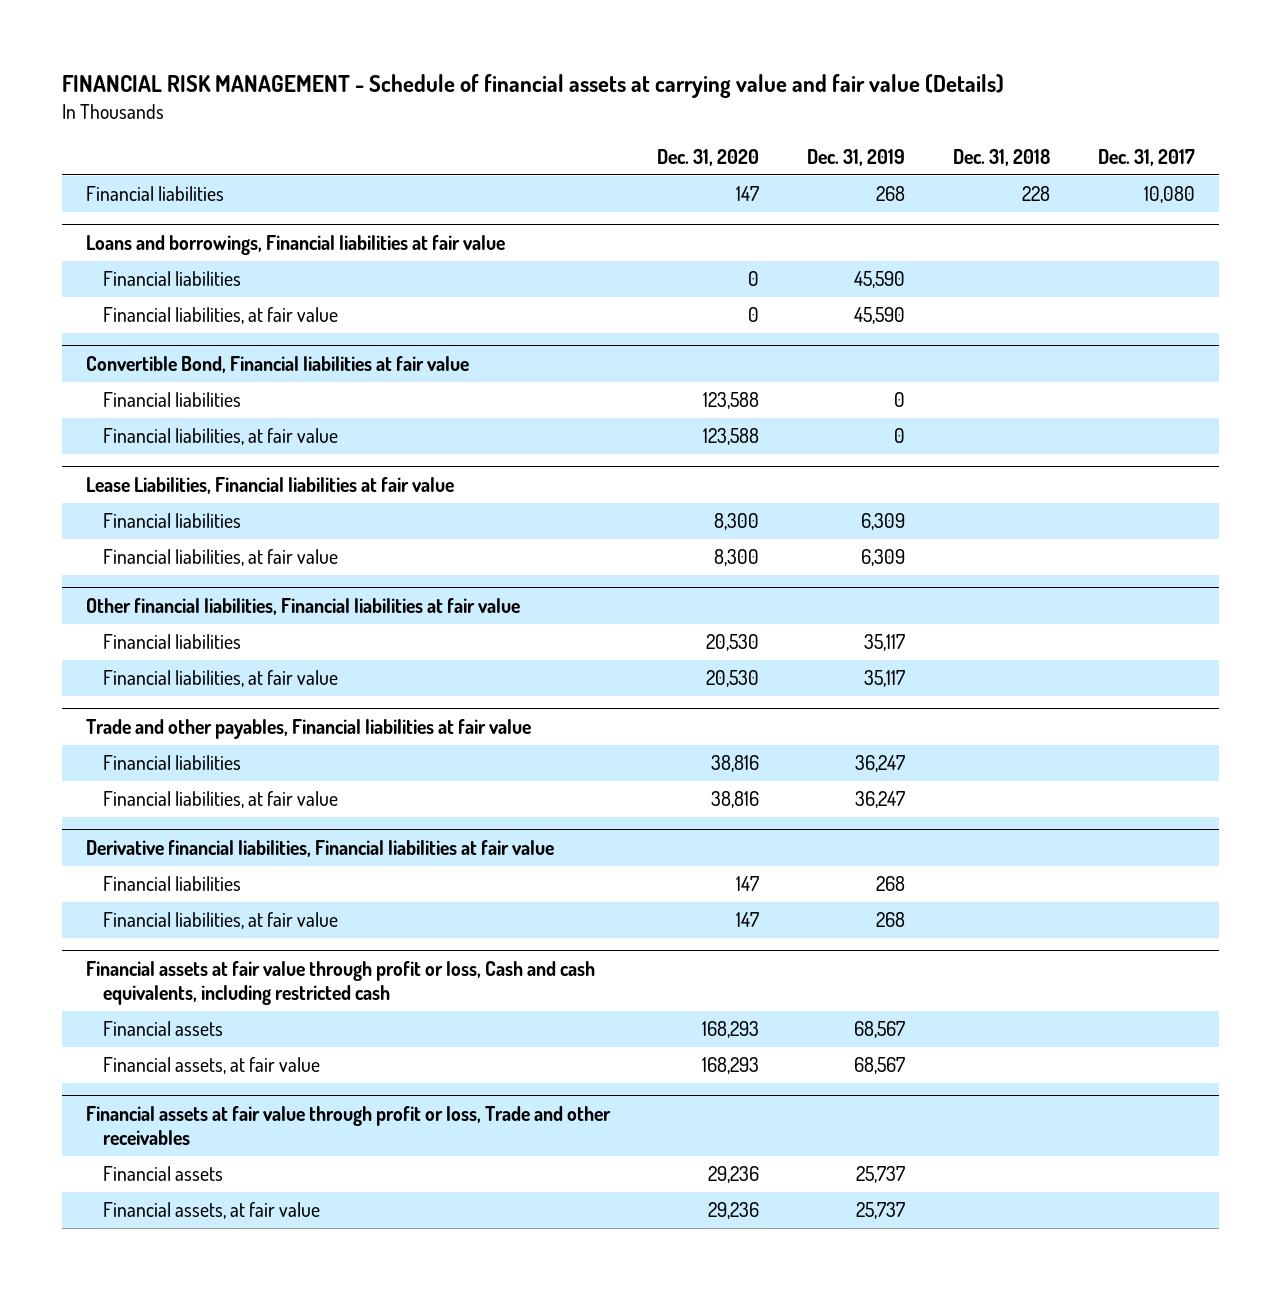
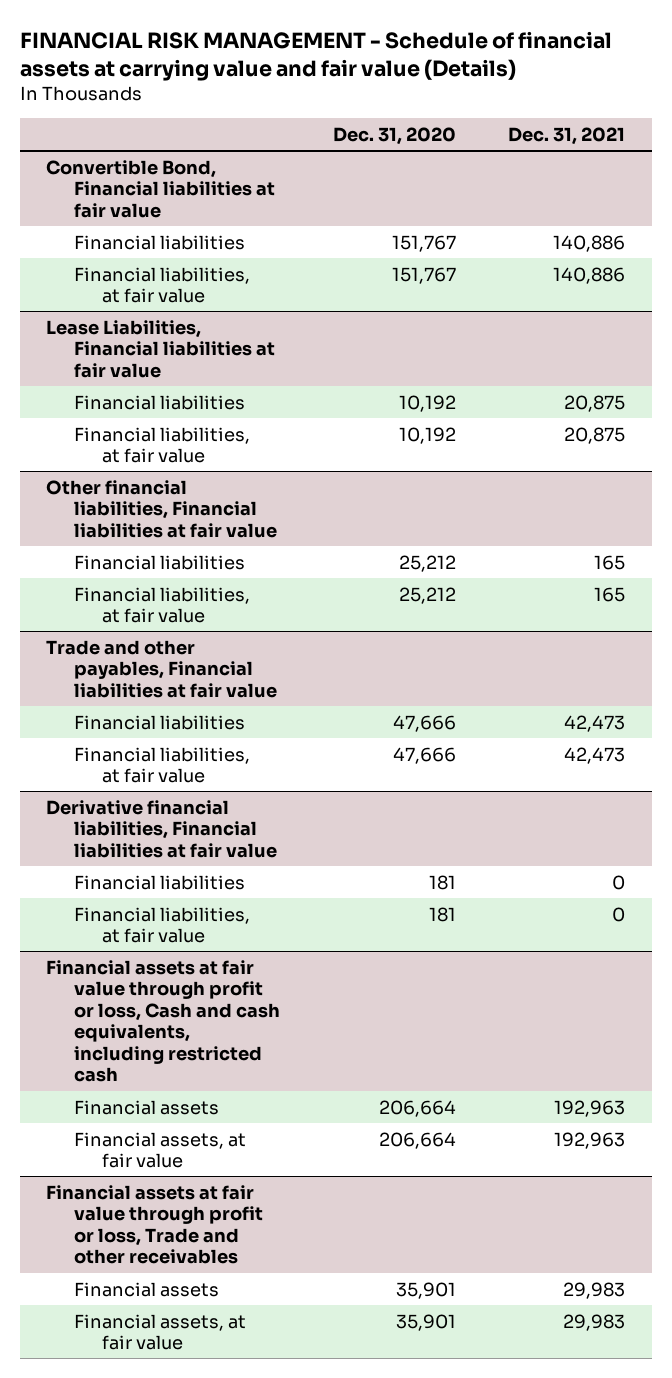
[807,148,906,166] Dec. 31, 2019 -> none
[952,148,1050,166] Dec. 31, 2018 -> none
[1097,148,1195,166] Dec. 31, 2017 -> none
none -> [508,126,626,145] Dec. 31, 2021
[85,186,224,202] Financial liabilities -> none
[85,234,505,255] Loans and borrowings, Financial liabilities at fair value -> none
[103,271,242,287] Financial liabilities -> none
[103,307,339,325] Financial liabilities, at fair value -> none
[703,392,760,410] 123,588 -> [391,234,456,252] 151,767
[703,428,760,446] 123,588 -> [391,266,456,284] 151,767
[714,513,760,531] 8,300 -> [398,394,456,412] 10,192
[714,549,760,567] 8,300 -> [398,426,456,444] 10,192
[706,634,760,652] 20,530 -> [398,554,456,572] 25,212
[706,670,760,688] 20,530 -> [398,586,456,604] 25,212
[711,755,760,773] 38,816 -> [392,714,456,732] 47,666
[711,791,760,809] 38,816 -> [392,746,456,764] 47,666
[736,876,760,892] 147 -> [428,874,456,890] 181
[736,912,760,928] 147 -> [428,906,456,922] 181
[702,1021,760,1039] 168,293 -> [378,1099,456,1117] 206,664
[702,1057,760,1075] 168,293 -> [378,1131,456,1149] 206,664
[708,1166,760,1184] 29,236 -> [395,1281,456,1299] 35,901
[708,1202,760,1220] 29,236 -> [395,1313,456,1331] 35,901

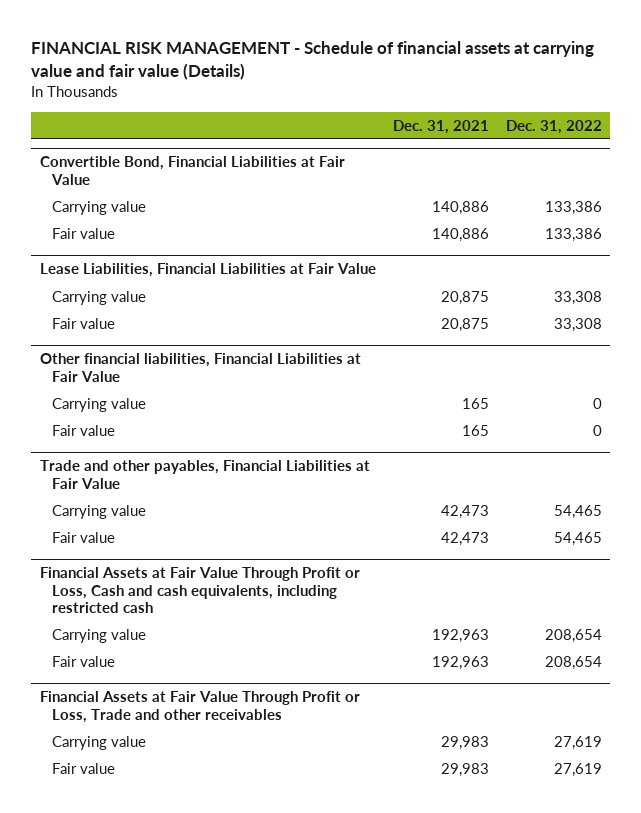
[332,126,456,145] Dec. 31, 2020 -> none
none -> [505,119,602,134] Dec. 31, 2022
[46,799,277,858] Derivative financial liabilities, Financial liabilities at fair value -> none
[73,874,245,890] Financial liabilities -> none
[73,906,250,944] Financial liabilities, at fair value -> none
[46,159,275,218] Convertible Bond, Financial liabilities at fair value -> [39,156,345,185] Convertible Bond, Financial Liabilities at Fair Value
[73,234,245,250] Financial liabilities -> [52,200,147,215] Carrying value
[73,266,250,304] Financial liabilities, at fair value -> [52,227,116,239] Fair value
[46,319,275,378] Lease Liabilities, Financial liabilities at fair value -> [39,263,376,278] Lease Liabilities, Financial Liabilities at Fair Value
[73,394,245,410] Financial liabilities -> [52,290,147,305] Carrying value
[73,426,250,464] Financial liabilities, at fair value -> [52,317,116,329] Fair value
[46,479,277,538] Other financial liabilities, Financial liabilities at fair value -> [39,353,361,382] Other financial liabilities, Financial Liabilities at Fair Value
[73,554,245,570] Financial liabilities -> [52,397,147,412] Carrying value
[73,586,250,624] Financial liabilities, at fair value -> [52,424,116,436] Fair value
[46,639,277,698] Trade and other payables, Financial liabilities at fair value -> [39,460,370,489] Trade and other payables, Financial Liabilities at Fair Value
[73,714,245,730] Financial liabilities -> [52,504,147,519] Carrying value
[73,746,250,784] Financial liabilities, at fair value -> [52,531,116,543] Fair value
[46,959,280,1083] Financial assets at fair value through profit or loss, Cash and cash equivalents, including restricted cash -> [39,567,360,613] Financial Assets at Fair Value Through Profit or Loss, Cash and cash equivalents, including restricted cash
[73,1099,219,1115] Financial assets -> [52,628,147,643] Carrying value
[73,1131,246,1169] Financial assets, at fair value -> [52,655,116,667] Fair value
[46,1184,263,1265] Financial assets at fair value through profit or loss, Trade and other receivables -> [39,691,360,723] Financial Assets at Fair Value Through Profit or Loss, Trade and other receivables
[73,1281,219,1297] Financial assets -> [52,735,147,750] Carrying value
[73,1313,246,1351] Financial assets, at fair value -> [52,762,116,774] Fair value

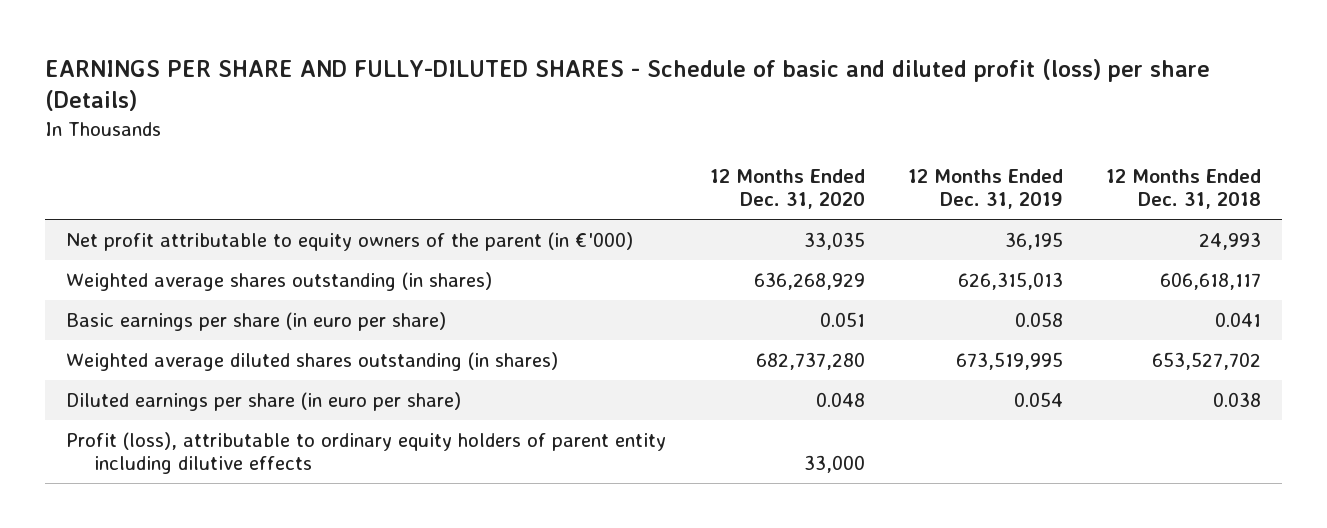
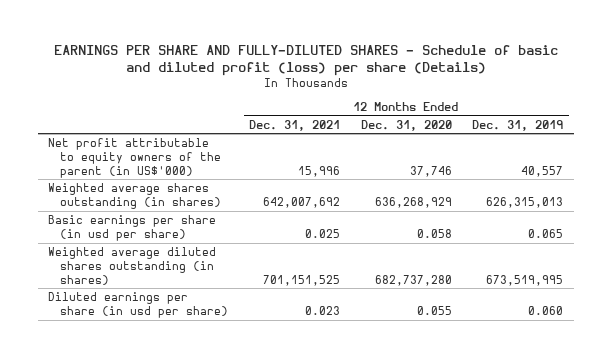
[1105,168,1261,210] 12 Months Ended Dec. 31, 2018 -> none
none -> [248,119,340,131] Dec. 31, 2021
[66,231,634,251] Net profit attributable to equity owners of the parent (in €'000) -> [48,138,221,178] Net profit attributable to equity owners of the parent (in US$'000)
[803,231,865,250] 33,035 -> [409,165,452,177] 37,746
[1004,231,1063,250] 36,195 -> [521,165,564,177] 40,557
[66,311,447,331] Basic earnings per share (in euro per share) -> [48,215,217,241] Basic earnings per share (in usd per share)
[819,311,865,327] 0.051 -> [416,228,452,238] 0.058
[1014,311,1063,327] 0.058 -> [528,228,564,238] 0.065
[66,431,667,475] Profit (loss), attributable to ordinary equity holders of parent entity including dilutive effects -> none
[66,391,462,411] Diluted earnings per share (in euro per share) -> [48,292,228,318] Diluted earnings per share (in usd per share)
[815,391,865,407] 0.048 -> [416,305,452,315] 0.055
[1013,391,1063,407] 0.054 -> [528,305,564,315] 0.060

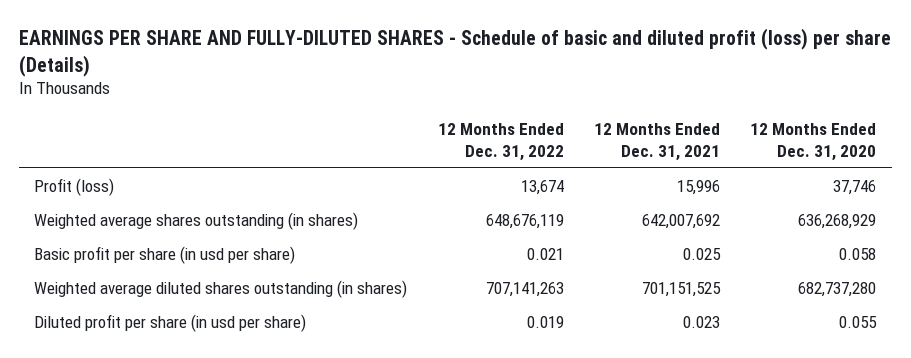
[472,119,564,131] Dec. 31, 2019 -> none
none -> [437,122,564,161] 12 Months Ended Dec. 31, 2022
[48,138,221,178] Net profit attributable to equity owners of the parent (in US$'000) -> [34,178,115,197] Profit (loss)
[48,215,217,241] Basic earnings per share (in usd per share) -> [34,246,296,265] Basic profit per share (in usd per share)
[48,292,228,318] Diluted earnings per share (in usd per share) -> [34,314,307,333] Diluted profit per share (in usd per share)

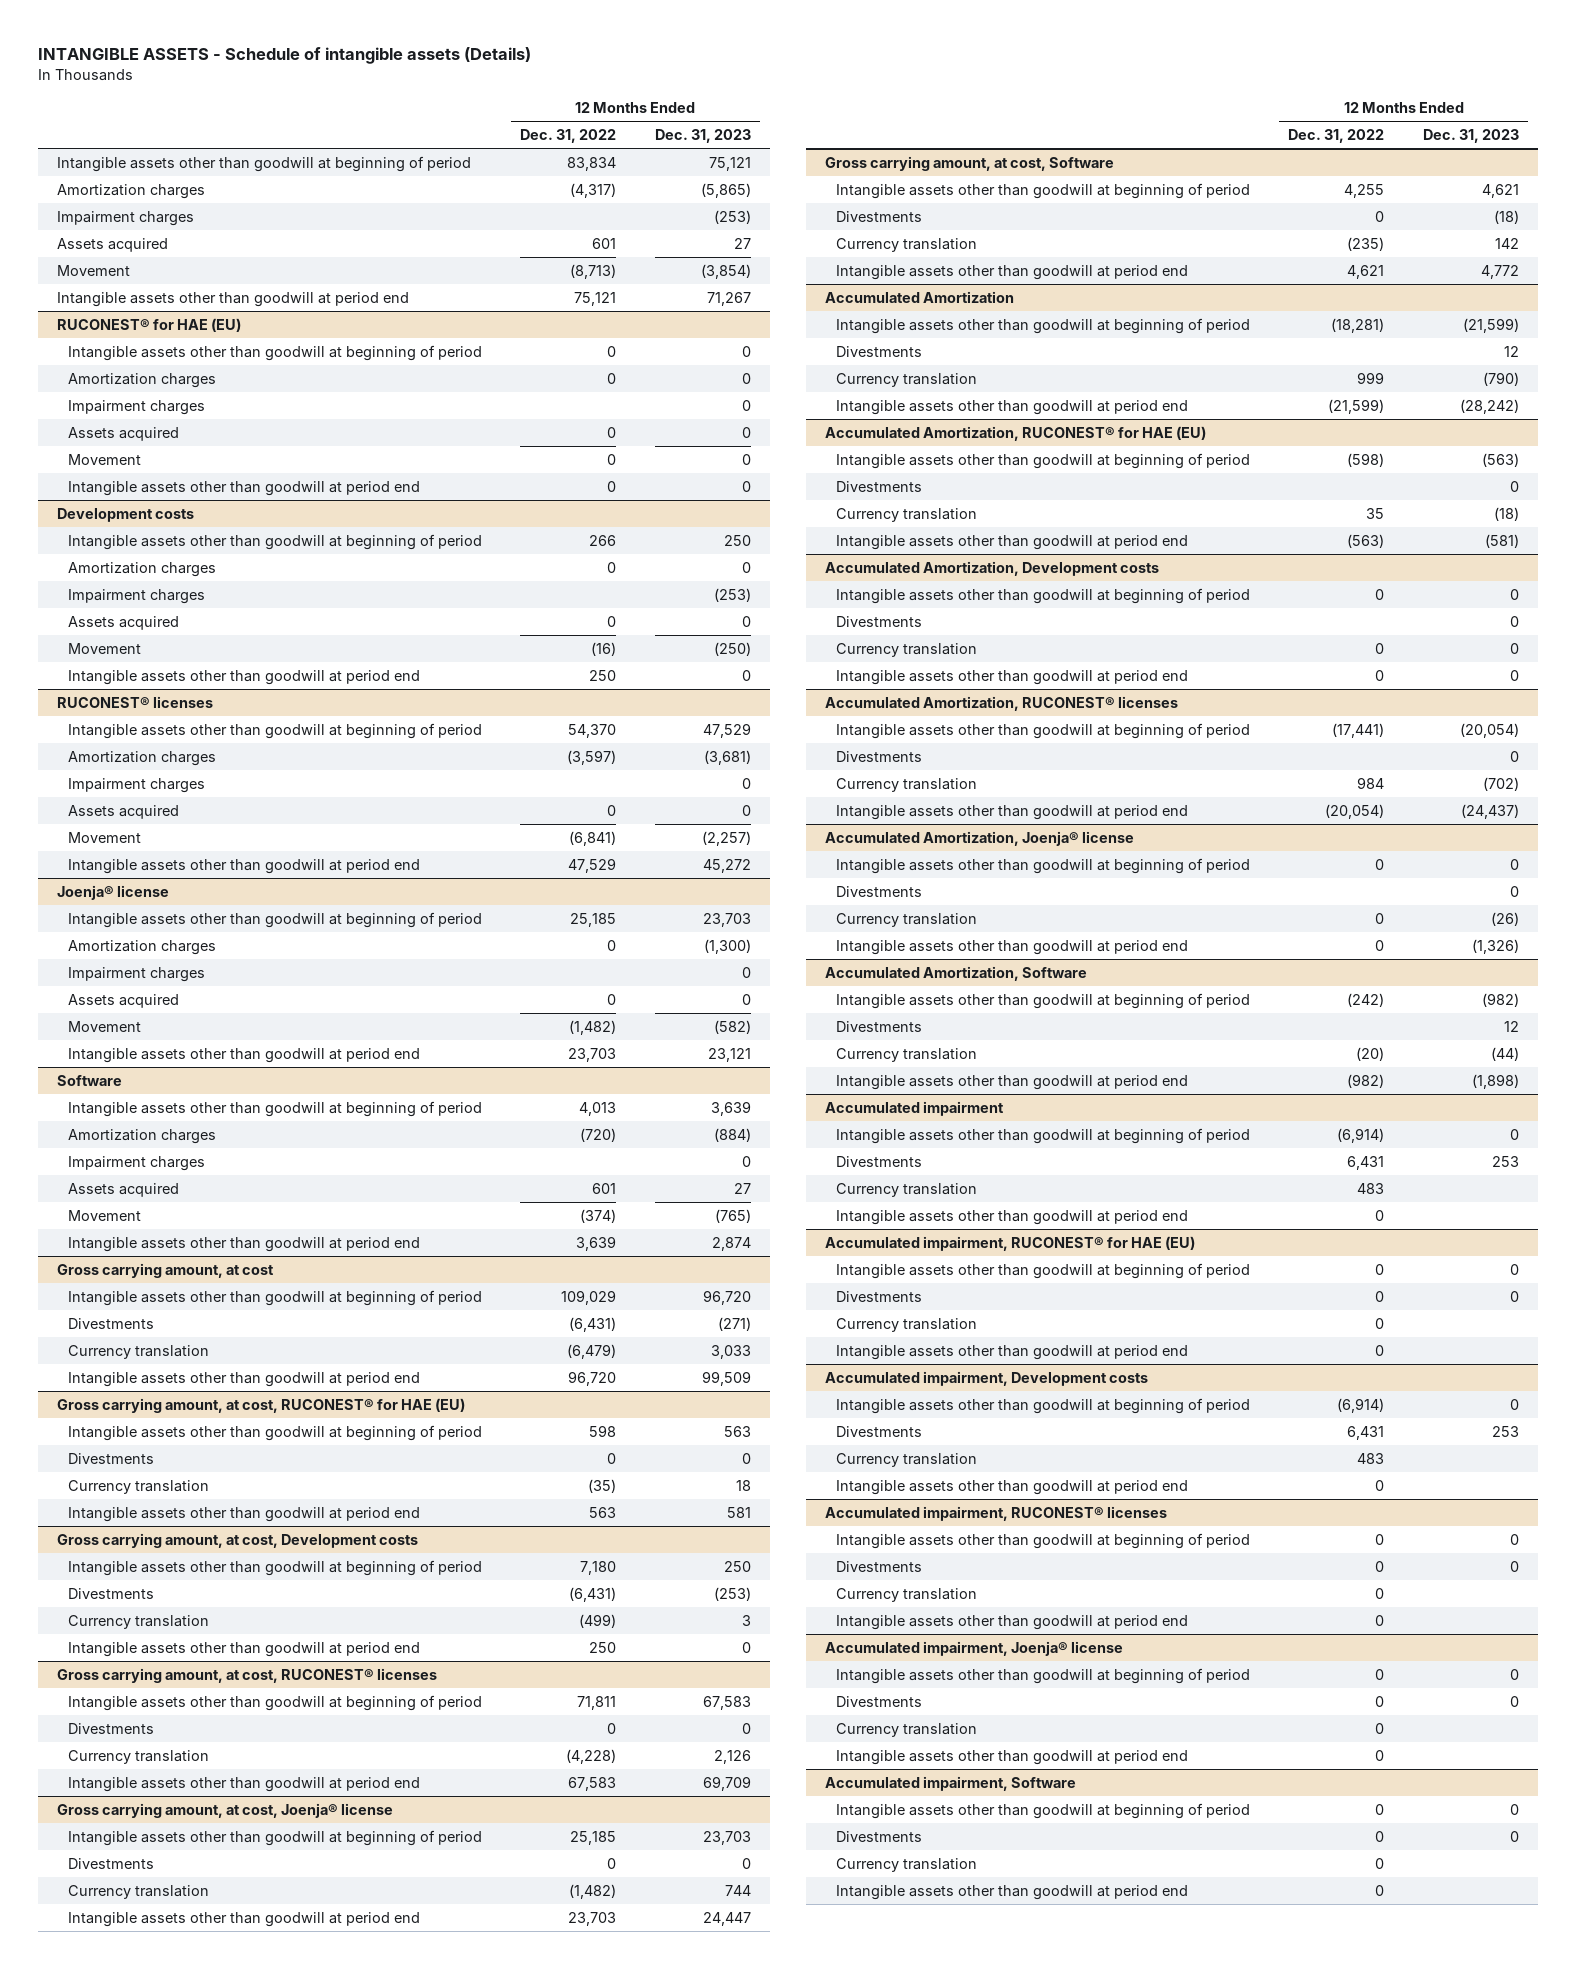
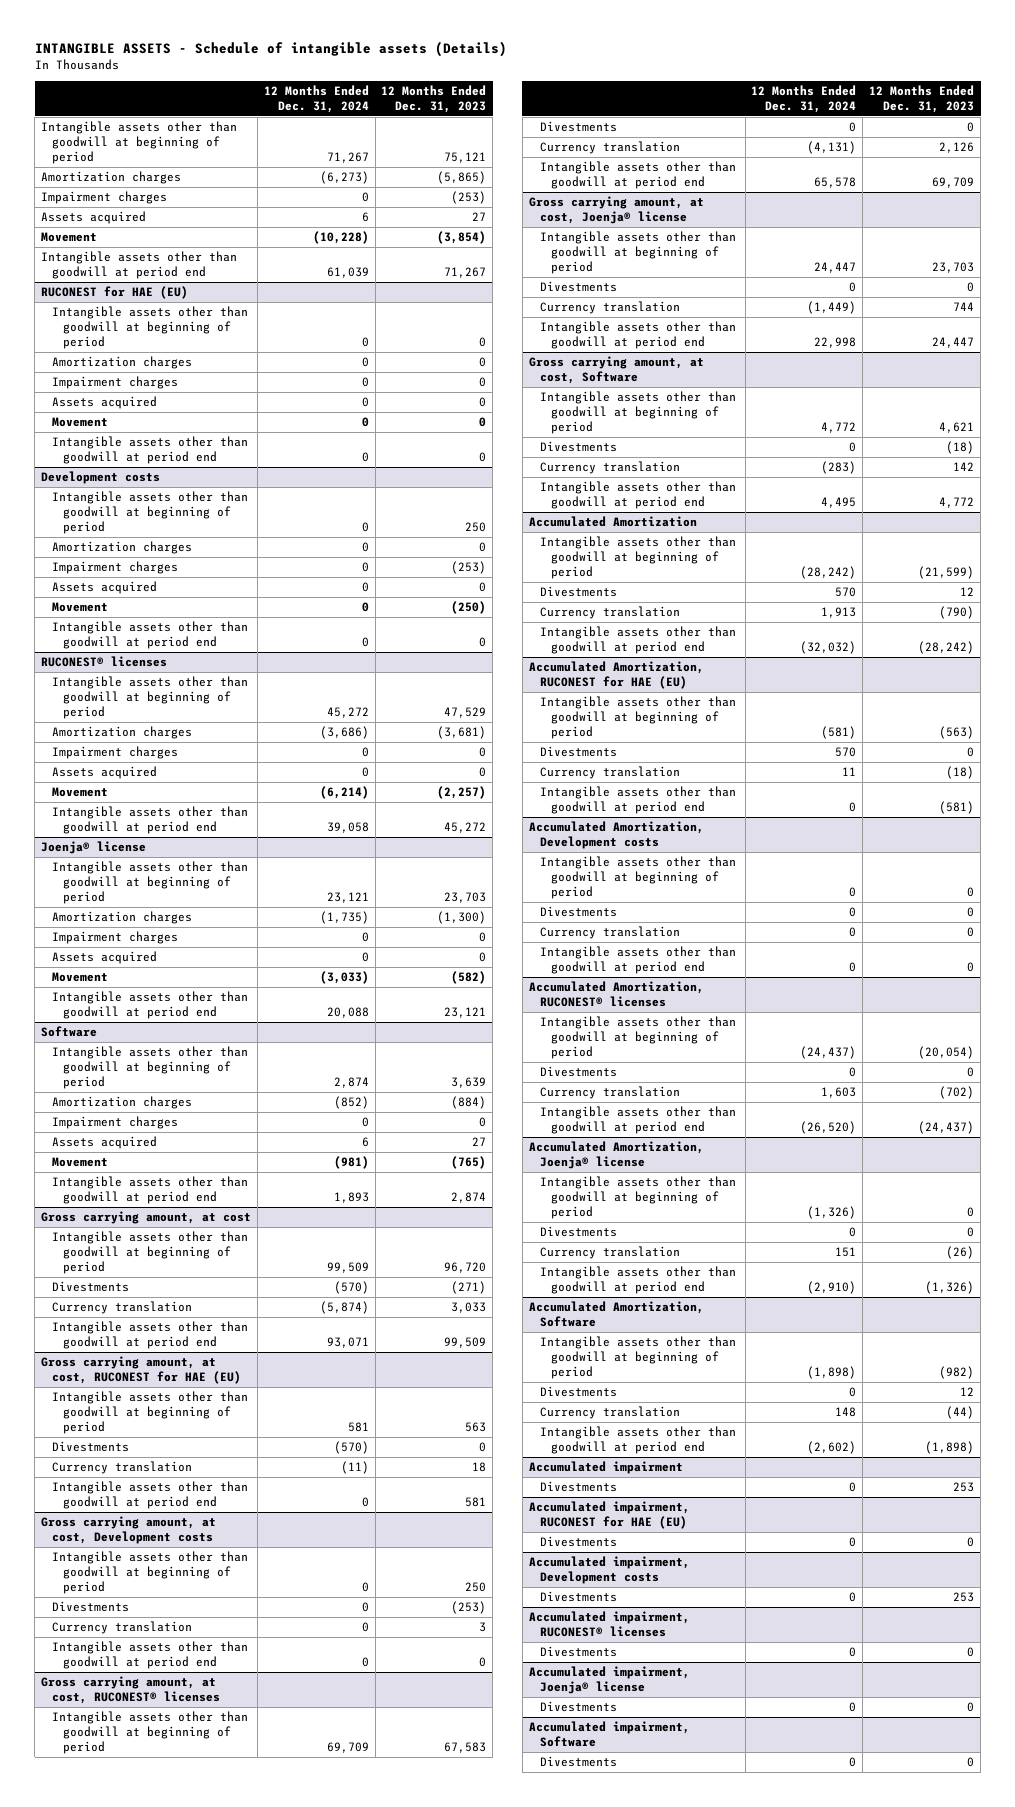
[520,129,617,144] Dec. 31, 2022 -> none
none -> [263,85,369,113] 12 Months Ended Dec. 31, 2024
[57,317,242,332] RUCONEST® for HAE (EU) -> [40,286,188,300] RUCONEST for HAE (EU)
[57,1397,466,1413] Gross carrying amount, at cost, RUCONEST® for HAE (EU) -> [40,1356,242,1384] Gross carrying amount, at cost, RUCONEST for HAE (EU)
[825,425,1207,441] Accumulated Amortization, RUCONEST® for HAE (EU) -> [528,661,704,689] Accumulated Amortization, RUCONEST for HAE (EU)
[836,1127,1251,1144] Intangible assets other than goodwill at beginning of period -> none
[836,1182,978,1197] Currency translation -> none
[836,1209,1189,1225] Intangible assets other than goodwill at period end -> none
[836,1262,1251,1279] Intangible assets other than goodwill at beginning of period -> none
[825,1235,1196,1251] Accumulated impairment, RUCONEST® for HAE (EU) -> [528,1501,690,1529] Accumulated impairment, RUCONEST for HAE (EU)
[836,1317,978,1332] Currency translation -> none
[836,1344,1189,1360] Intangible assets other than goodwill at period end -> none
[836,1397,1251,1414] Intangible assets other than goodwill at beginning of period -> none
[836,1452,978,1467] Currency translation -> none
[836,1479,1189,1495] Intangible assets other than goodwill at period end -> none
[836,1532,1251,1549] Intangible assets other than goodwill at beginning of period -> none
[836,1587,978,1602] Currency translation -> none
[836,1614,1189,1630] Intangible assets other than goodwill at period end -> none
[836,1667,1251,1684] Intangible assets other than goodwill at beginning of period -> none
[836,1722,978,1737] Currency translation -> none
[836,1749,1189,1765] Intangible assets other than goodwill at period end -> none
[836,1802,1251,1819] Intangible assets other than goodwill at beginning of period -> none
[836,1857,978,1872] Currency translation -> none
[836,1884,1189,1900] Intangible assets other than goodwill at period end -> none

